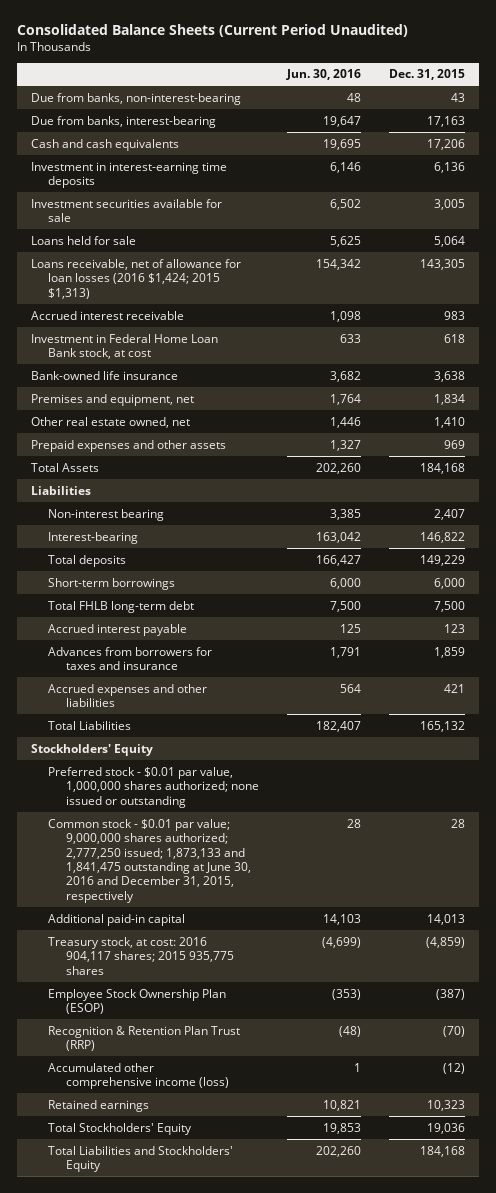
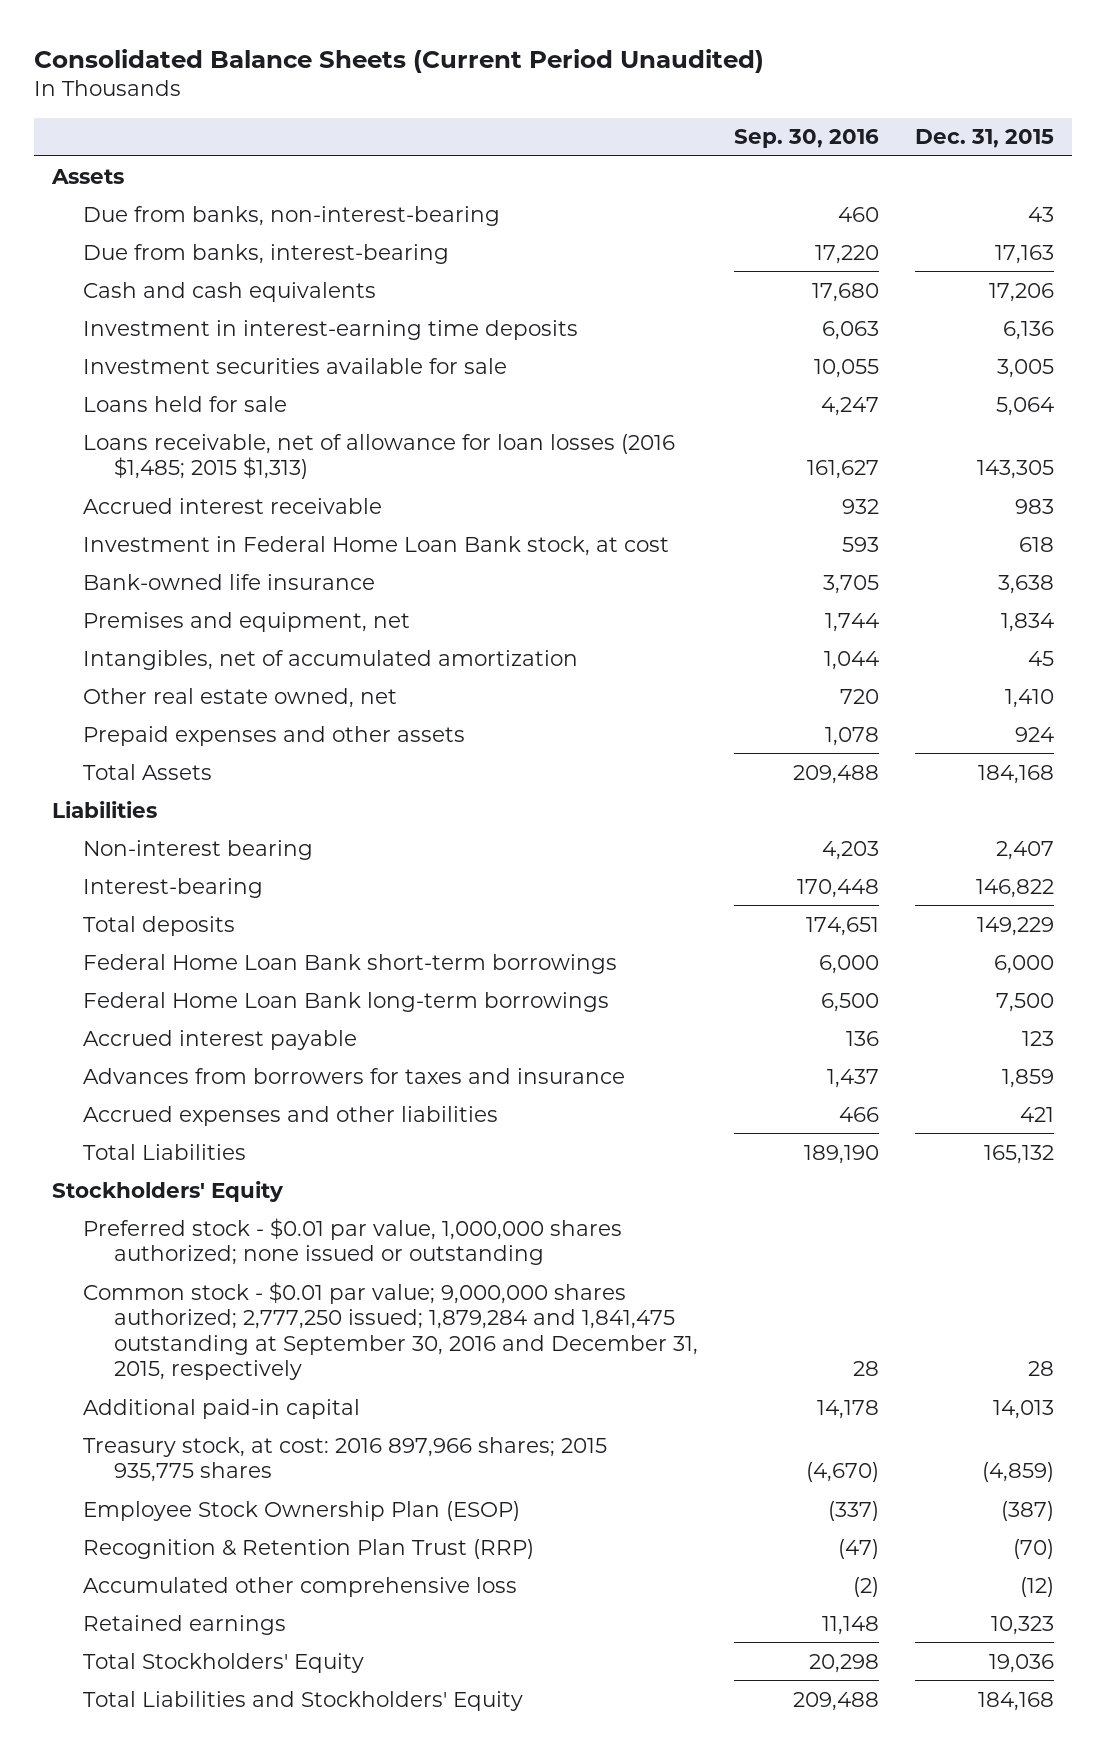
[285,69,361,81] Jun. 30, 2016 -> none
none -> [734,129,880,149] Sep. 30, 2016
none -> [51,168,125,184] Assets
[30,258,241,299] Loans receivable, net of allowance for loan losses (2016 $1,424; 2015 $1,313) -> [83,433,676,480] Loans receivable, net of allowance for loan losses (2016 $1,485; 2015 $1,313)
none -> [83,649,579,670] Intangibles, net of accumulated amortization
[444,439,466,449] 969 -> [1014,726,1054,742] 924
[48,577,176,590] Short-term borrowings -> [83,953,618,974] Federal Home Loan Bank short-term borrowings
[48,600,195,613] Total FHLB long-term debt -> [83,991,610,1012] Federal Home Loan Bank long-term borrowings
[48,818,251,903] Common stock - $0.01 par value; 9,000,000 shares authorized; 2,777,250 issued; 1,873,133 and 1,841,475 outstanding at June 30, 2016 and December 31, 2015, respectively -> [83,1281,699,1380] Common stock - $0.01 par value; 9,000,000 shares authorized; 2,777,250 issued; 1,879,284 and 1,841,475 outstanding at September 30, 2016 and December 31, 2015, respectively
[48,936,234,975] Treasury stock, at cost: 2016 904,117 shares; 2015 935,775 shares -> [83,1436,608,1483] Treasury stock, at cost: 2016 897,966 shares; 2015 935,775 shares
[48,1062,229,1090] Accumulated other comprehensive income (loss) -> [83,1576,518,1597] Accumulated other comprehensive loss

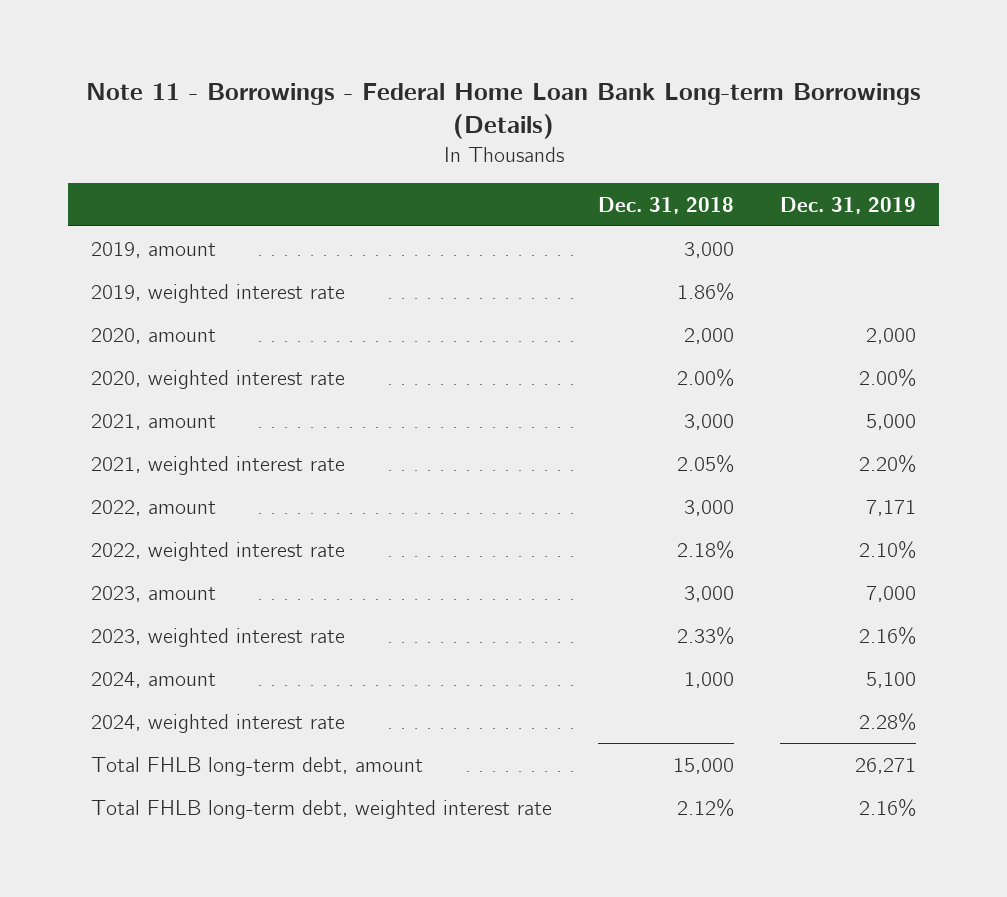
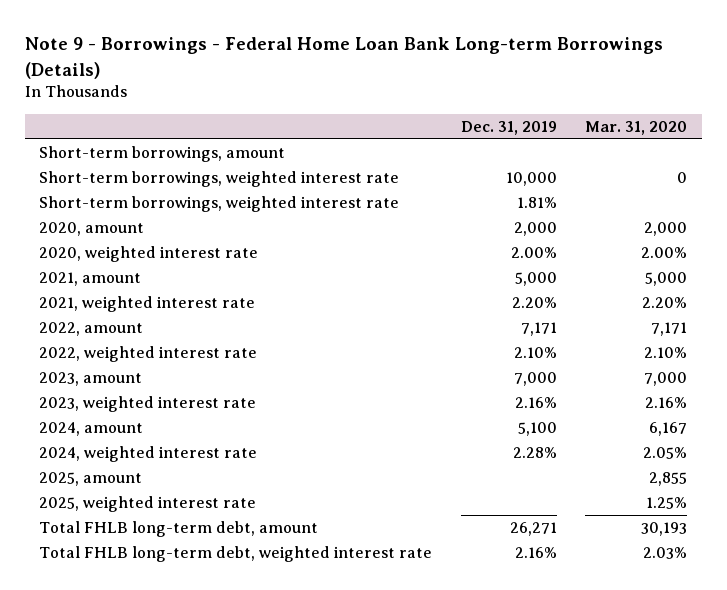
[85,83,921,140] Note 11 - Borrowings - Federal Home Loan Bank Long-term Borrowings (Details) -> [25,37,664,79] Note 9 - Borrowings - Federal Home Loan Bank Long-term Borrowings (Details)
[598,196,735,214] Dec. 31, 2018 -> none
none -> [585,120,688,135] Mar. 31, 2020
[90,241,216,258] 2019, amount -> none
[90,283,345,303] 2019, weighted interest rate -> none
none -> [39,146,286,163] Short-term borrowings, amount
none -> [39,171,400,188] Short-term borrowings, weighted interest rate
none -> [39,196,400,213] Short-term borrowings, weighted interest rate
none -> [39,472,143,487] 2025, amount
none -> [39,496,257,513] 2025, weighted interest rate

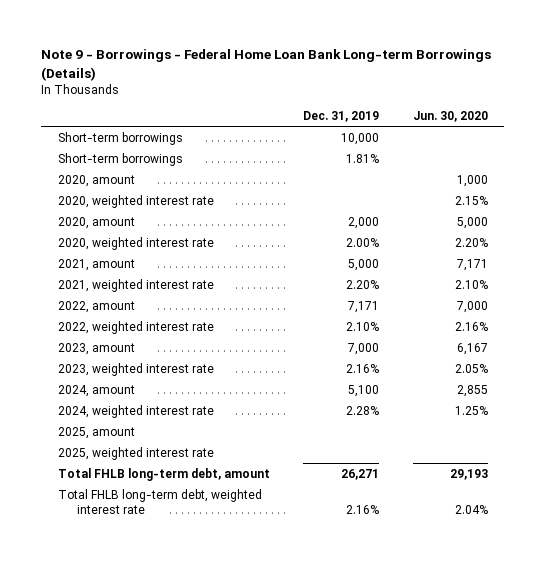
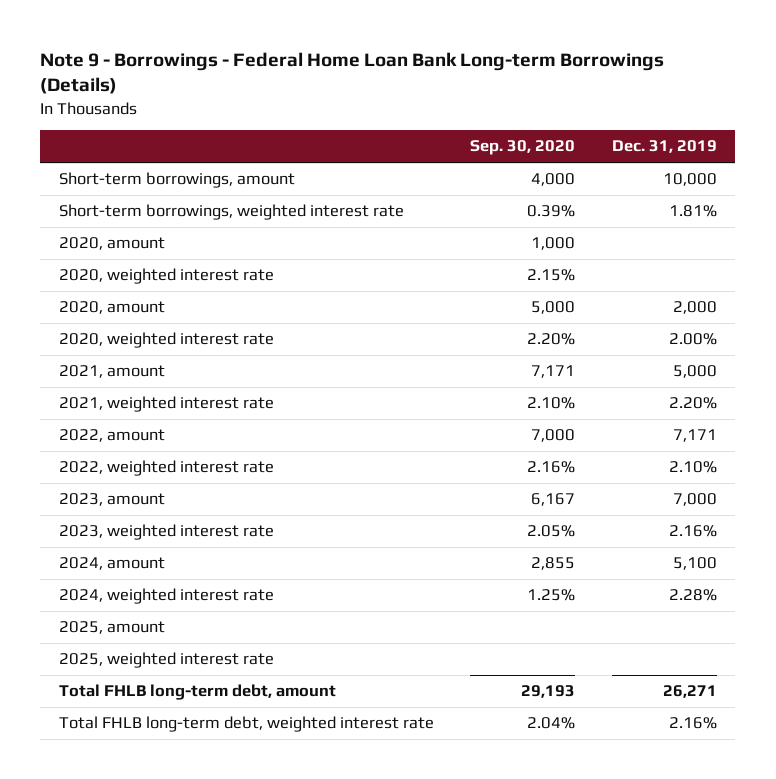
[412,111,488,123] Jun. 30, 2020 -> none
none -> [470,140,576,156] Sep. 30, 2020
[57,131,183,145] Short-term borrowings -> [58,172,295,189] Short-term borrowings, amount
[57,152,183,166] Short-term borrowings -> [58,204,404,221] Short-term borrowings, weighted interest rate

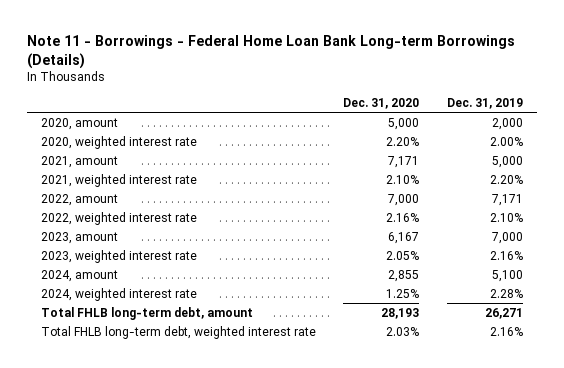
[40,51,665,95] Note 9 - Borrowings - Federal Home Loan Bank Long-term Borrowings (Details) -> [27,35,516,69] Note 11 - Borrowings - Federal Home Loan Bank Long-term Borrowings (Details)
[470,140,576,156] Sep. 30, 2020 -> none
none -> [343,97,420,109] Dec. 31, 2020
[58,172,295,189] Short-term borrowings, amount -> none
[58,204,404,221] Short-term borrowings, weighted interest rate -> none
[58,237,165,251] 2020, amount -> none
[58,268,274,285] 2020, weighted interest rate -> none
[58,621,165,635] 2025, amount -> none
[58,652,274,669] 2025, weighted interest rate -> none

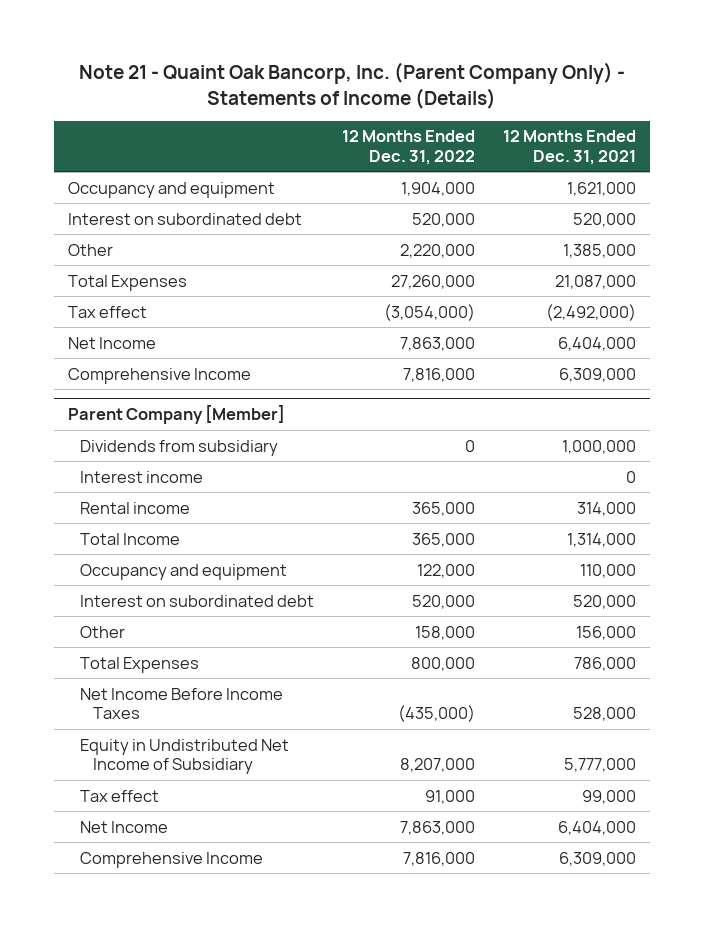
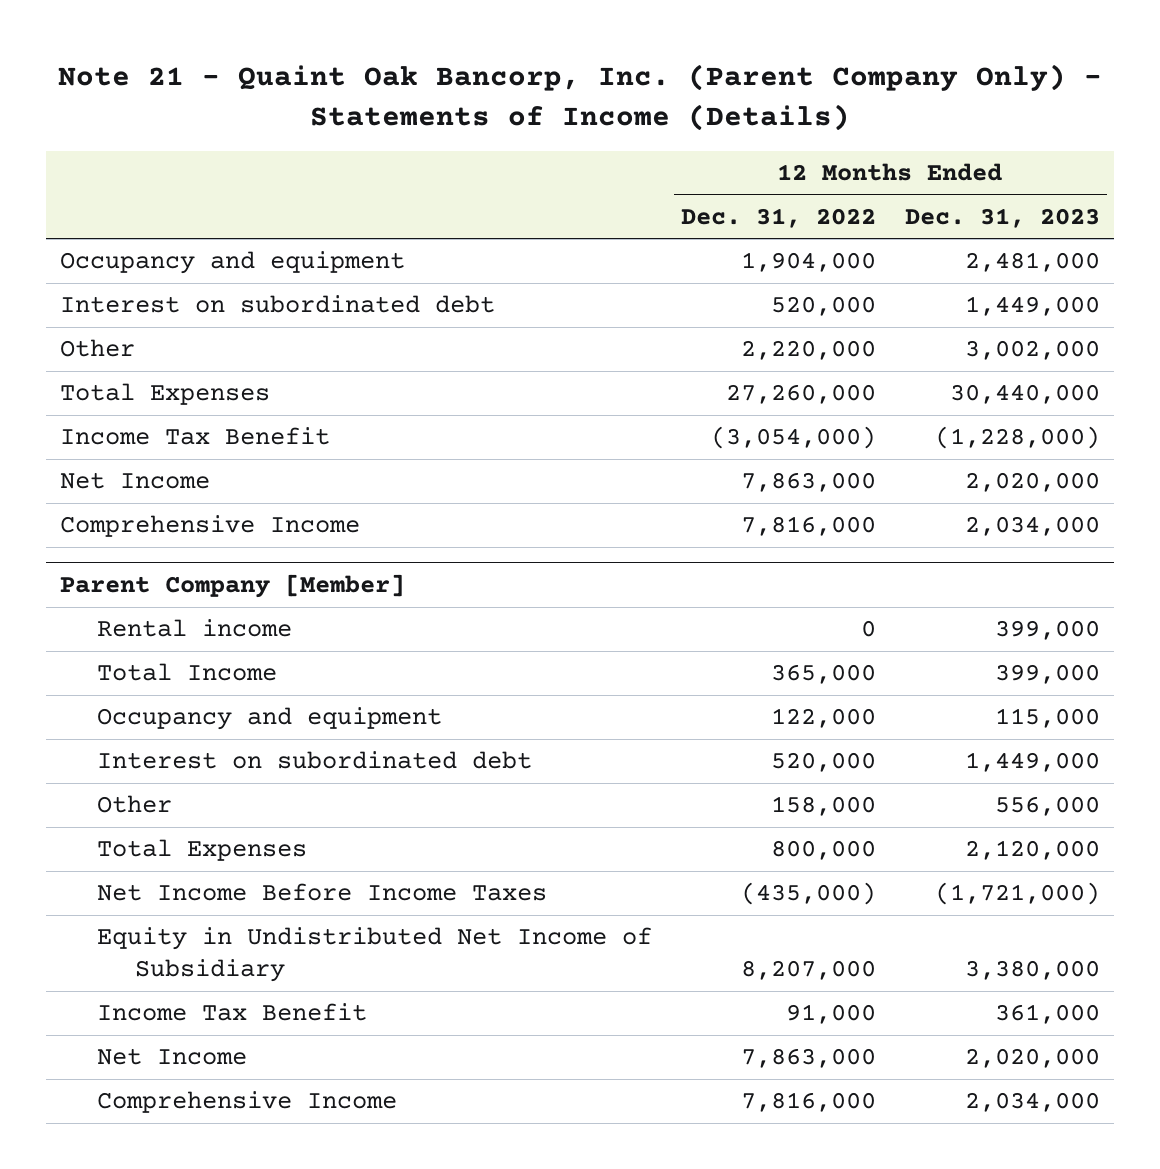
[503,130,637,165] 12 Months Ended Dec. 31, 2021 -> none
none -> [904,207,1100,228] Dec. 31, 2023
[67,305,147,318] Tax effect -> [59,427,330,446] Income Tax Benefit
[80,439,279,456] Dividends from subsidiary -> none
[80,470,204,483] Interest income -> none
[412,501,476,516] 365,000 -> [861,620,877,638] 0
[80,789,160,802] Tax effect -> [97,1003,368,1022] Income Tax Benefit

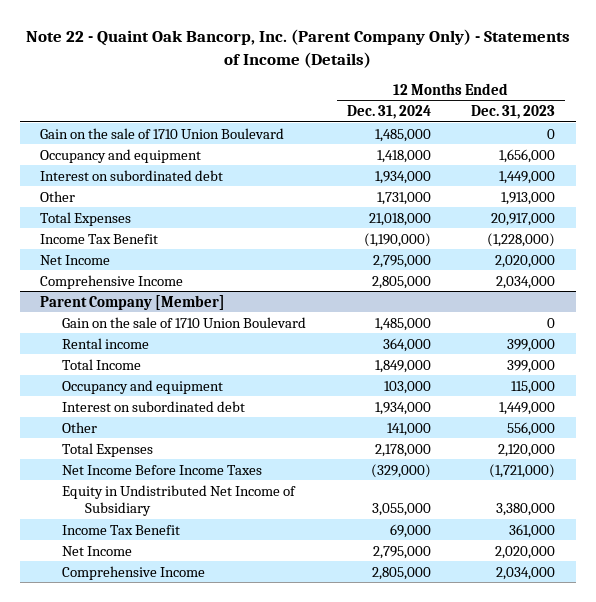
[57,64,1102,132] Note 21 - Quaint Oak Bancorp, Inc. (Parent Company Only) - Statements of Income (Details) -> [25,29,570,68] Note 22 - Quaint Oak Bancorp, Inc. (Parent Company Only) - Statements of Income (Details)
[681,207,877,228] Dec. 31, 2022 -> none
none -> [346,105,431,120] Dec. 31, 2024
none -> [40,127,285,139] Gain on the sale of 1710 Union Boulevard
[964,252,1100,273] 2,481,000 -> [499,148,556,163] 1,656,000
[964,340,1100,361] 3,002,000 -> [501,191,556,205] 1,913,000
[949,384,1100,405] 30,440,000 -> [491,212,556,226] 20,917,000
none -> [62,316,307,328] Gain on the sale of 1710 Union Boulevard

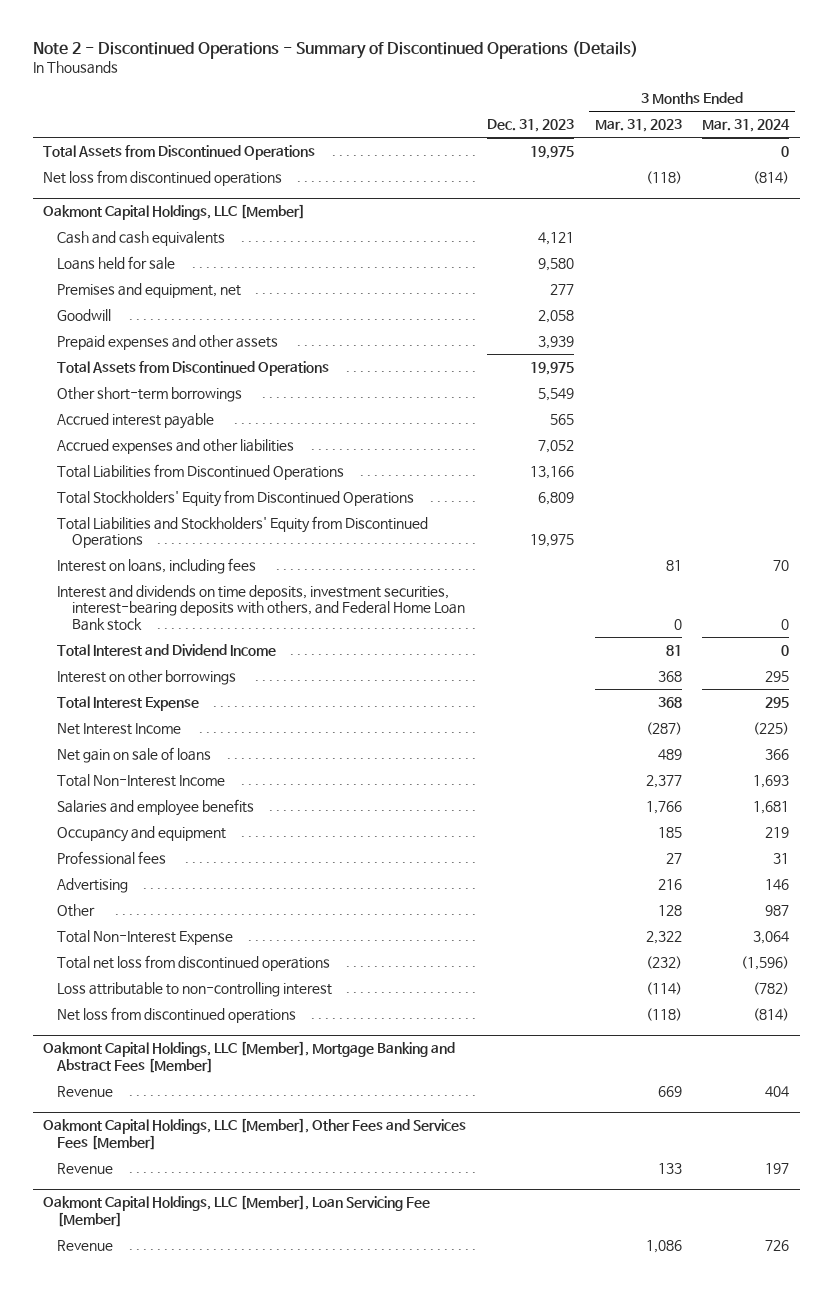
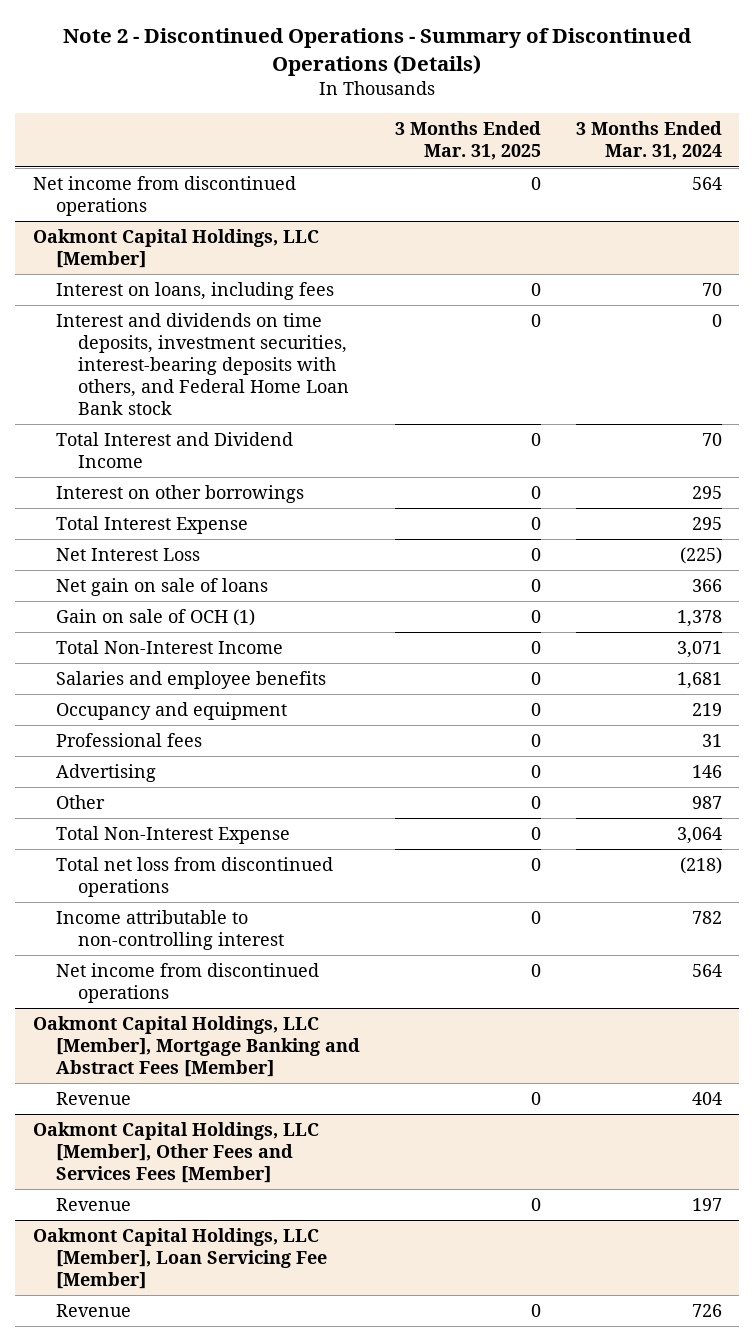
[486,119,574,133] Dec. 31, 2023 -> none
[594,119,682,133] Mar. 31, 2023 -> none
none -> [394,121,541,161] 3 Months Ended Mar. 31, 2025
[43,144,316,160] Total Assets from Discontinued Operations -> none
[43,169,283,186] Net loss from discontinued operations -> [32,176,296,217] Net income from discontinued operations
[753,170,790,184] (814) -> [691,177,722,191] 564
[57,230,226,246] Cash and cash equivalents -> none
[57,255,176,270] Loans held for sale -> none
[57,282,242,298] Premises and equipment, net -> none
[57,308,112,321] Goodwill -> none
[57,334,279,350] Prepaid expenses and other assets -> none
[57,360,330,376] Total Assets from Discontinued Operations -> none
[57,386,243,402] Other short-term borrowings -> none
[57,412,215,429] Accrued interest payable -> none
[57,438,295,454] Accrued expenses and other liabilities -> none
[57,463,345,480] Total Liabilities from Discontinued Operations -> none
[57,489,415,507] Total Stockholders' Equity from Discontinued Operations -> none
[57,515,429,549] Total Liabilities and Stockholders' Equity from Discontinued Operations -> none
[781,644,790,656] 0 -> [701,433,722,447] 70
[57,722,182,735] Net Interest Income -> [55,548,200,562] Net Interest Loss
none -> [55,609,255,627] Gain on sale of OCH (1)
[753,774,790,788] 1,693 -> [676,641,722,659] 3,071
[741,955,790,970] (1,596) -> [679,857,722,875] (218)
[57,981,333,997] Loss attributable to non-controlling interest -> [55,910,285,951] Income attributable to non-controlling interest
[753,981,790,995] (782) -> [691,911,722,925] 782
[57,1006,297,1023] Net loss from discontinued operations -> [55,963,319,1004] Net income from discontinued operations
[753,1007,790,1021] (814) -> [691,964,722,978] 564

